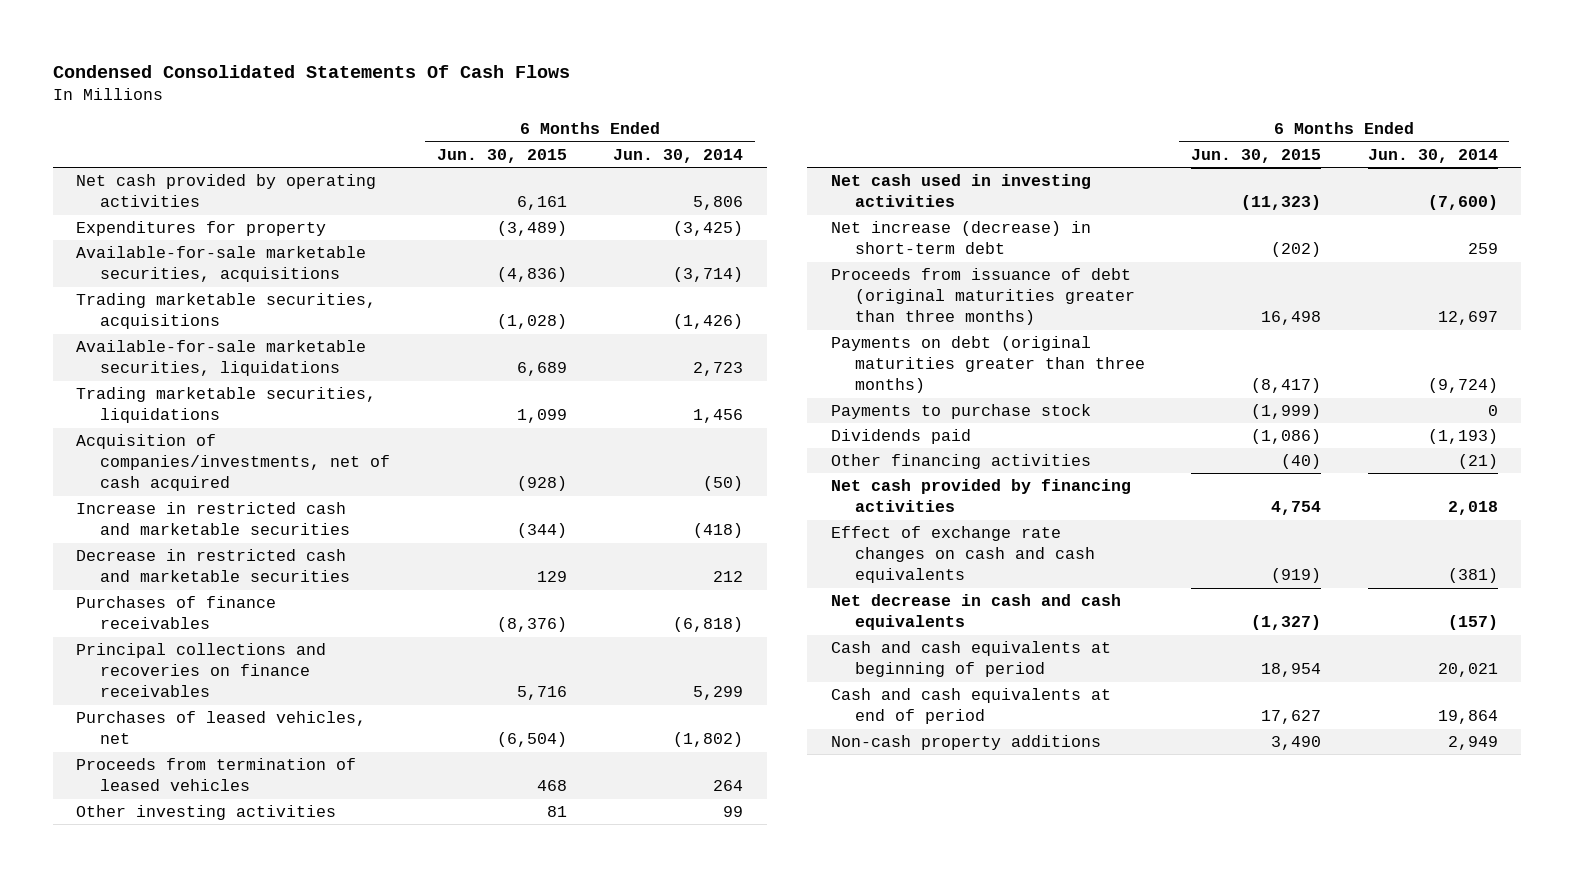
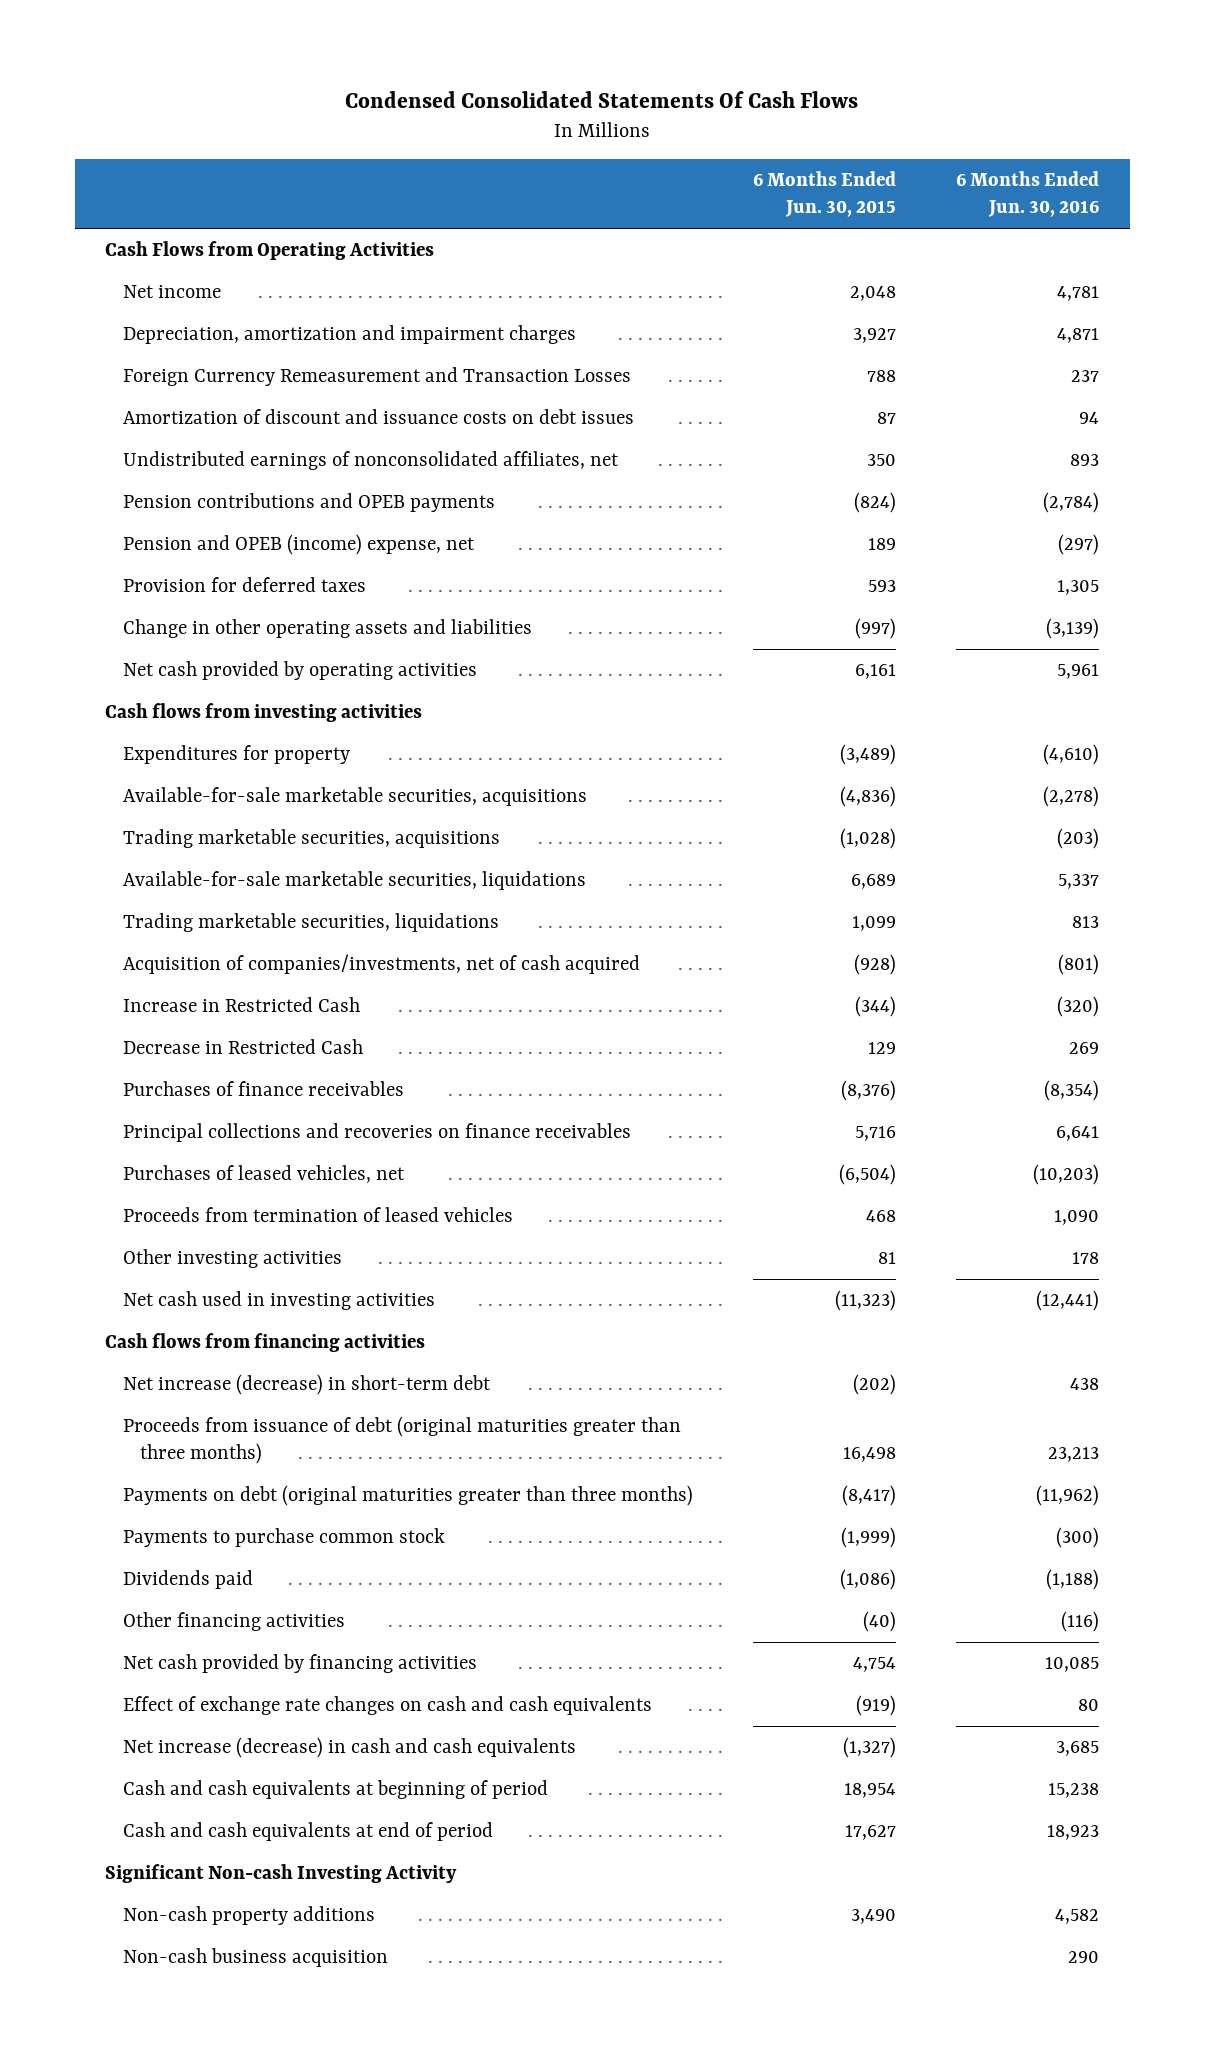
[613,148,744,163] Jun. 30, 2014 -> none
none -> [956,170,1100,218] 6 Months Ended Jun. 30, 2016
none -> [105,240,435,260] Cash Flows from Operating Activities
none -> [122,284,221,298] Net income
none -> [122,324,576,344] Depreciation, amortization and impairment charges
none -> [122,366,631,386] Foreign Currency Remeasurement and Transaction Losses
none -> [122,408,634,424] Amortization of discount and issuance costs on debt issues
none -> [122,450,619,470] Undistributed earnings of nonconsolidated affiliates, net
none -> [122,492,495,512] Pension contributions and OPEB payments
none -> [122,533,475,555] Pension and OPEB (income) expense, net
none -> [122,576,366,592] Provision for deferred taxes
none -> [122,618,532,638] Change in other operating assets and liabilities
none -> [105,702,423,722] Cash flows from investing activities
[75,502,350,536] Increase in restricted cash and marketable securities -> [122,996,360,1012] Increase in Restricted Cash
[75,549,350,583] Decrease in restricted cash and marketable securities -> [122,1038,363,1054] Decrease in Restricted Cash
none -> [105,1332,426,1352] Cash flows from financing activities
[830,404,1091,420] Payments to purchase stock -> [122,1527,445,1547] Payments to purchase common stock
[830,594,1121,631] Net decrease in cash and cash equivalents -> [122,1736,576,1758] Net increase (decrease) in cash and cash equivalents
none -> [105,1863,458,1883] Significant Non-cash Investing Activity
none -> [122,1947,388,1967] Non-cash business acquisition

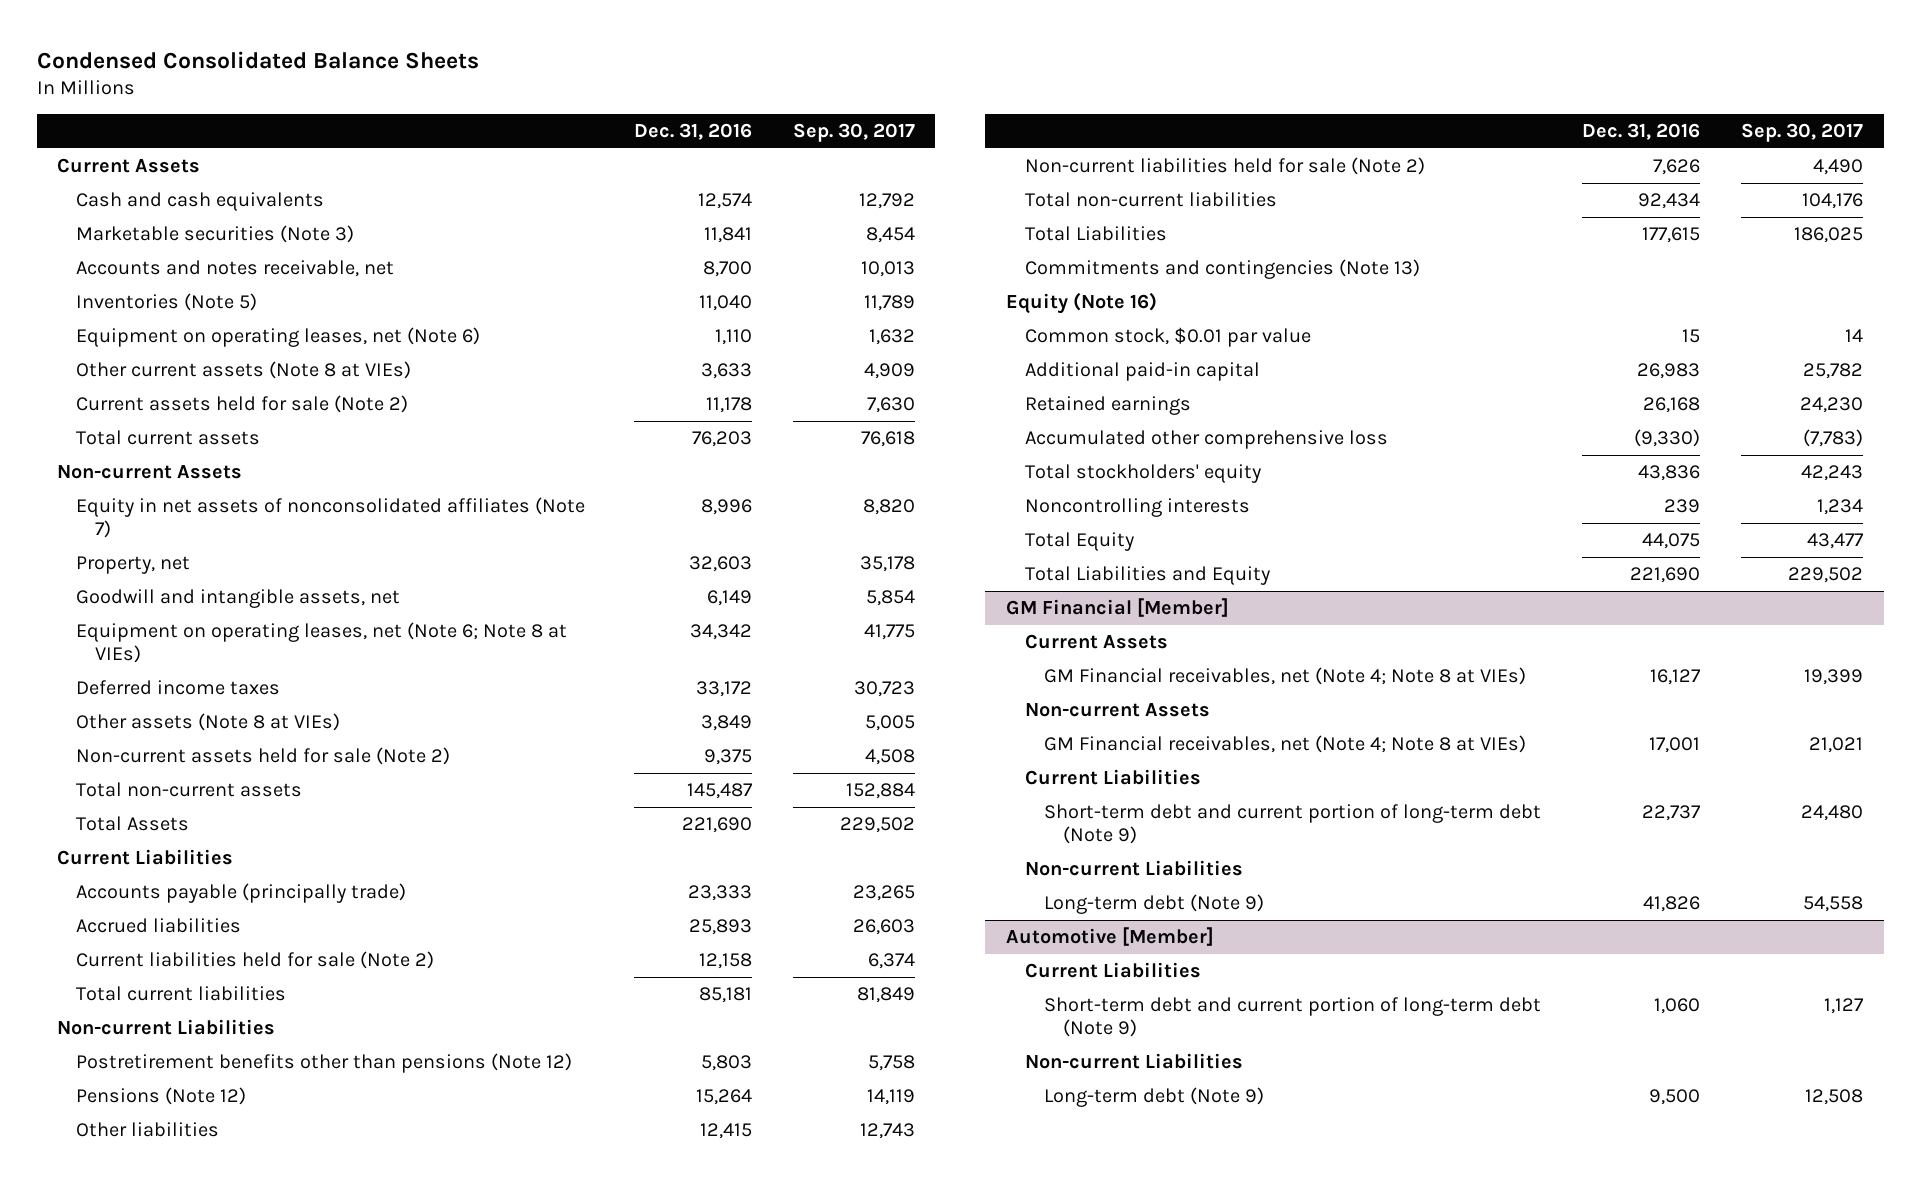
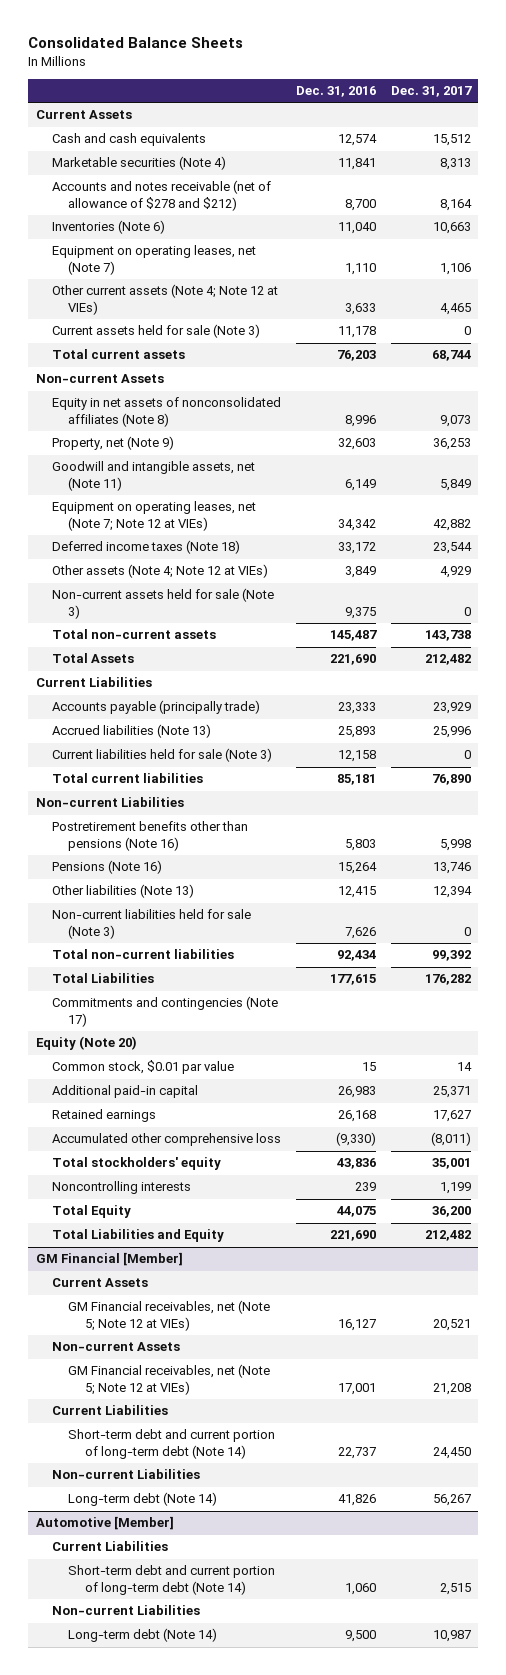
[36,50,479,69] Condensed Consolidated Balance Sheets -> [28,37,244,49] Consolidated Balance Sheets
[792,123,915,143] Sep. 30, 2017 -> none
none -> [390,86,472,98] Dec. 31, 2017
[76,225,355,244] Marketable securities (Note 3) -> [52,156,227,171] Marketable securities (Note 4)
[76,260,395,278] Accounts and notes receivable, net -> [52,180,272,211] Accounts and notes receivable (net of allowance of $278 and $212)
[76,293,258,312] Inventories (Note 5) -> [52,220,166,235] Inventories (Note 6)
[76,327,481,348] Equipment on operating leases, net (Note 6) -> [52,245,257,275] Equipment on operating leases, net (Note 7)
[76,361,412,380] Other current assets (Note 8 at VIEs) -> [52,284,279,315] Other current assets (Note 4; Note 12 at VIEs)
[76,395,409,414] Current assets held for sale (Note 2) -> [52,324,261,339] Current assets held for sale (Note 3)
[76,497,586,539] Equity in net assets of nonconsolidated affiliates (Note 7) -> [52,397,282,427] Equity in net assets of nonconsolidated affiliates (Note 8)
[76,556,191,575] Property, net -> [52,436,175,451] Property, net (Note 9)
[76,589,401,609] Goodwill and intangible assets, net -> [52,461,256,491] Goodwill and intangible assets, net (Note 11)
[76,622,568,664] Equipment on operating leases, net (Note 6; Note 8 at VIEs) -> [52,501,257,531] Equipment on operating leases, net (Note 7; Note 12 at VIEs)
[76,680,281,696] Deferred income taxes -> [52,540,241,555] Deferred income taxes (Note 18)
[76,713,341,732] Other assets (Note 8 at VIEs) -> [52,564,269,579] Other assets (Note 4; Note 12 at VIEs)
[76,747,451,766] Non-current assets held for sale (Note 2) -> [52,588,275,619] Non-current assets held for sale (Note 3)
[76,918,242,934] Accrued liabilities -> [52,724,212,739] Accrued liabilities (Note 13)
[76,951,435,970] Current liabilities held for sale (Note 2) -> [52,748,273,763] Current liabilities held for sale (Note 3)
[76,1053,573,1074] Postretirement benefits other than pensions (Note 12) -> [52,821,249,851] Postretirement benefits other than pensions (Note 16)
[76,1087,247,1106] Pensions (Note 12) -> [52,860,163,875] Pensions (Note 16)
[76,1122,220,1138] Other liabilities -> [52,884,195,899] Other liabilities (Note 13)
[1024,157,1425,176] Non-current liabilities held for sale (Note 2) -> [52,909,252,939] Non-current liabilities held for sale (Note 3)
[1024,259,1420,280] Commitments and contingencies (Note 13) -> [52,996,279,1027] Commitments and contingencies (Note 17)
[1005,292,1157,315] Equity (Note 16) -> [35,1036,137,1051] Equity (Note 20)
[1043,667,1526,686] GM Financial receivables, net (Note 4; Note 8 at VIEs) -> [68,1300,271,1331] GM Financial receivables, net (Note 5; Note 12 at VIEs)
[1043,735,1526,754] GM Financial receivables, net (Note 4; Note 8 at VIEs) -> [68,1364,271,1395] GM Financial receivables, net (Note 5; Note 12 at VIEs)
[1043,804,1541,845] Short-term debt and current portion of long-term debt (Note 9) -> [68,1429,276,1459] Short-term debt and current portion of long-term debt (Note 14)
[1043,894,1264,915] Long-term debt (Note 9) -> [68,1492,218,1507] Long-term debt (Note 14)
[1043,997,1541,1038] Short-term debt and current portion of long-term debt (Note 9) -> [68,1565,276,1595] Short-term debt and current portion of long-term debt (Note 14)
[1043,1087,1264,1108] Long-term debt (Note 9) -> [68,1628,218,1643] Long-term debt (Note 14)

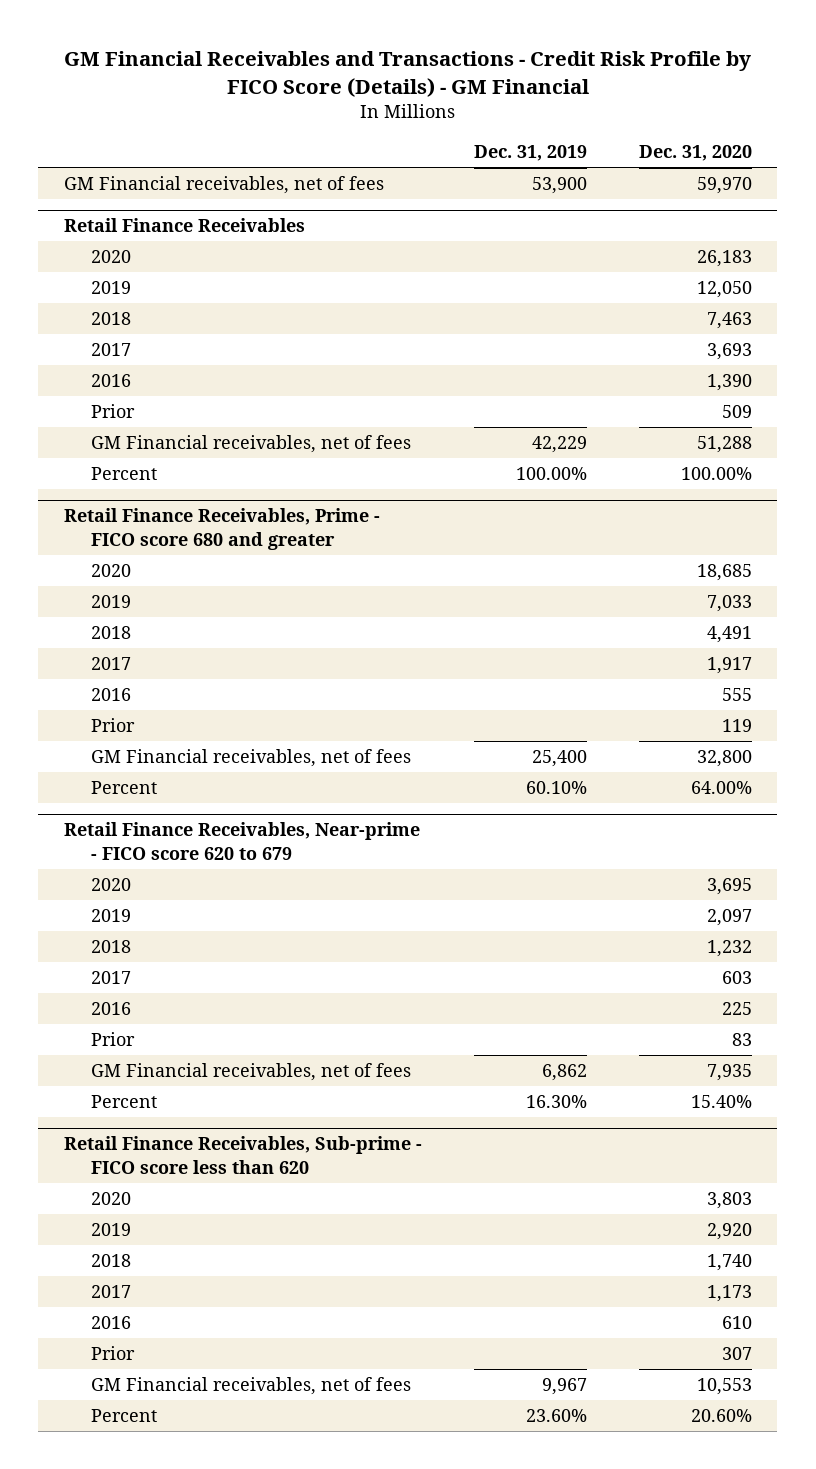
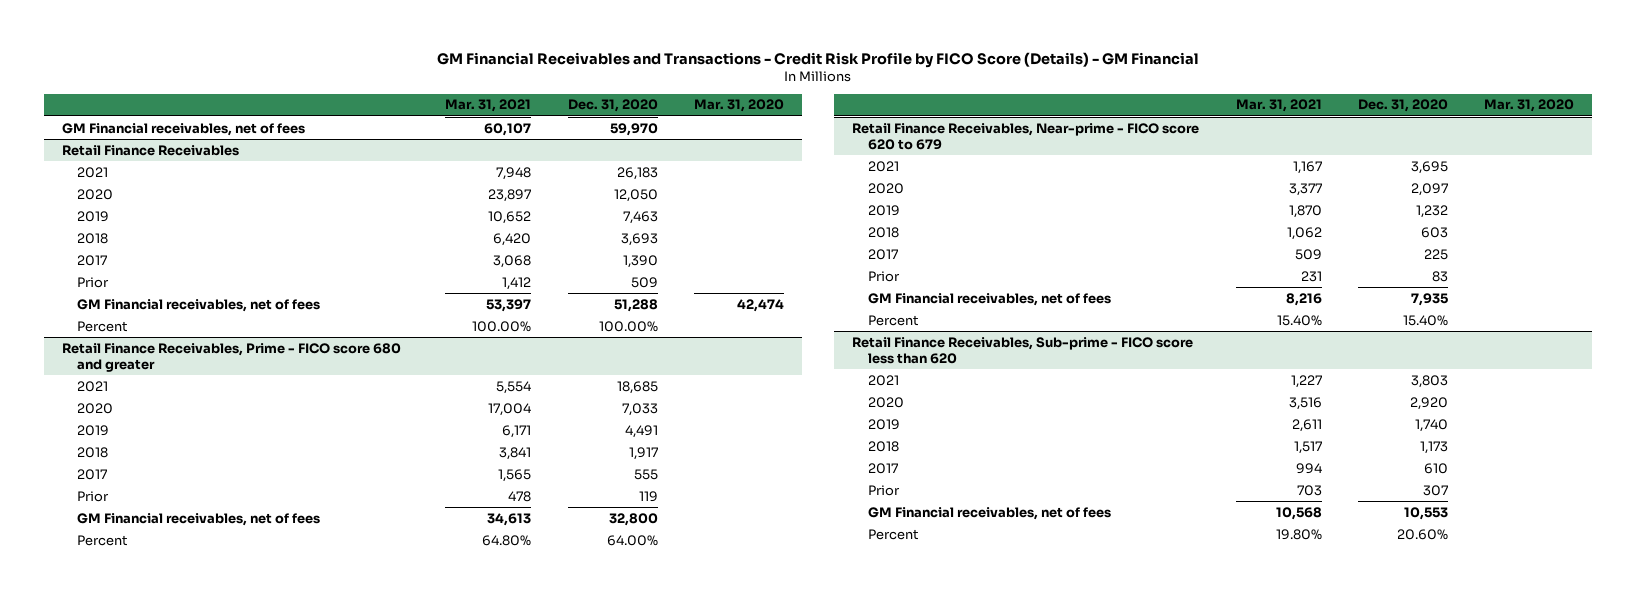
[473,145,587,162] Dec. 31, 2019 -> none
none -> [445,99,532,113] Mar. 31, 2021
none -> [694,99,785,113] Mar. 31, 2020
[90,373,131,387] 2016 -> none
none -> [77,166,109,178] 2021
[696,249,752,267] 26,183 -> [613,188,658,202] 12,050
[696,280,752,298] 12,050 -> [622,210,658,224] 7,463
[706,311,752,329] 7,463 -> [620,232,658,246] 3,693
[706,342,752,360] 3,693 -> [622,254,658,268] 1,390
[90,687,131,701] 2016 -> none
none -> [77,380,109,392] 2021
[696,563,752,581] 18,685 -> [621,402,658,416] 7,033
[706,594,752,612] 7,033 -> [624,424,658,438] 4,491
[706,625,752,643] 4,491 -> [628,446,658,460] 1,917
[706,656,752,674] 1,917 -> [633,468,658,480] 555
[90,1001,131,1015] 2016 -> none
none -> [867,160,899,172] 2021
[706,877,752,895] 3,695 -> [1410,182,1448,196] 2,097
[706,908,752,926] 2,097 -> [1415,204,1448,218] 1,232
[706,939,752,957] 1,232 -> [1420,226,1448,238] 603
[721,970,752,984] 603 -> [1423,248,1448,260] 225
[90,1315,131,1329] 2016 -> none
none -> [867,374,899,386] 2021
[706,1191,752,1209] 3,803 -> [1409,396,1448,410] 2,920
[706,1222,752,1240] 2,920 -> [1414,418,1448,432] 1,740
[706,1253,752,1271] 1,740 -> [1419,440,1448,454] 1,173
[706,1284,752,1302] 1,173 -> [1423,462,1448,474] 610

